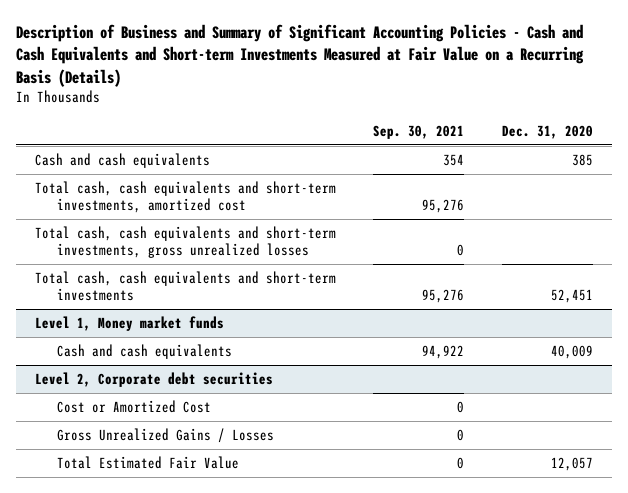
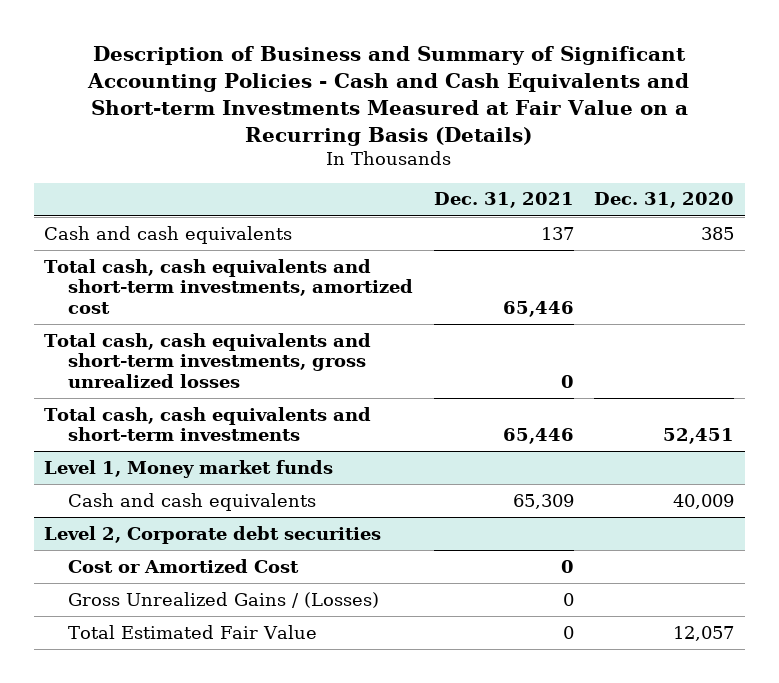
[373,124,465,139] Sep. 30, 2021 -> none
none -> [433,192,574,209] Dec. 31, 2021
[57,428,275,444] Gross Unrealized Gains / Losses -> [68,591,380,608] Gross Unrealized Gains / (Losses)

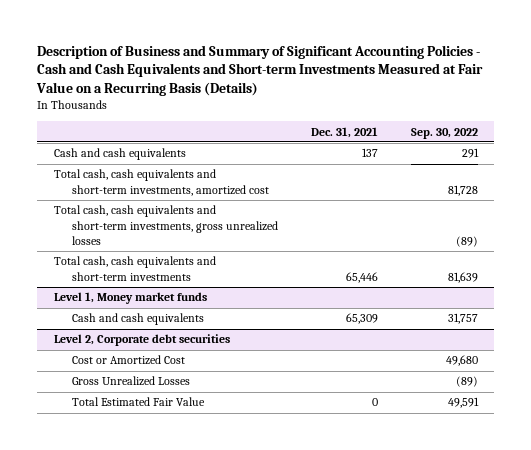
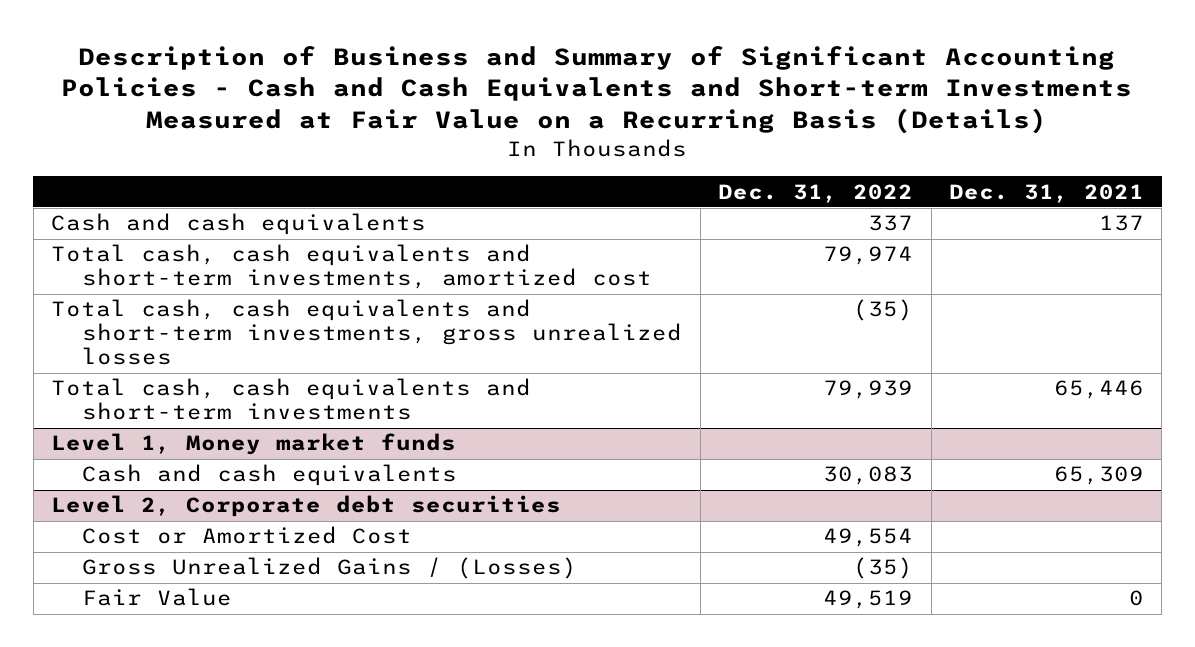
[410,127,478,139] Sep. 30, 2022 -> none
none -> [718,183,914,203] Dec. 31, 2022
[71,376,190,387] Gross Unrealized Losses -> [82,557,578,580] Gross Unrealized Gains / (Losses)
[71,397,205,407] Total Estimated Fair Value -> [82,588,233,607] Fair Value

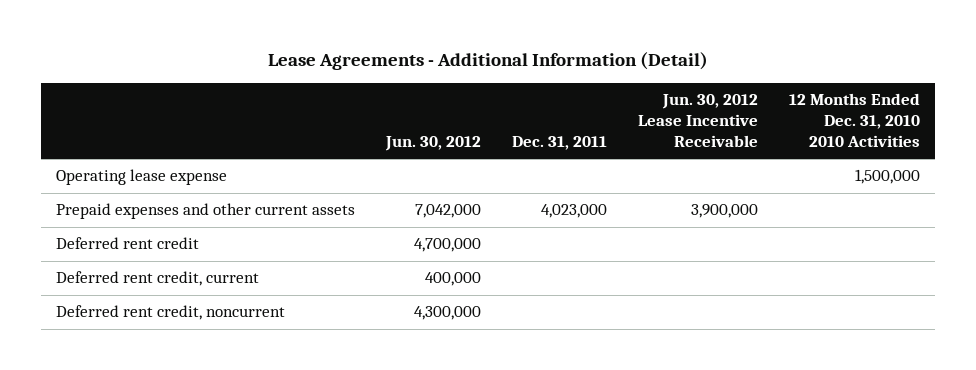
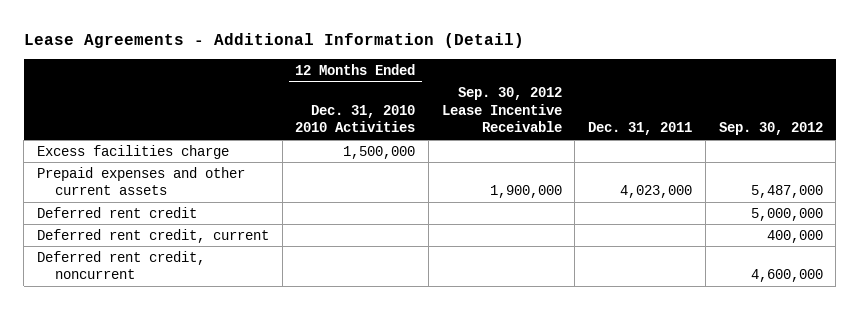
[385,135,482,151] Jun. 30, 2012 -> none
[637,94,758,147] Jun. 30, 2012 Lease Incentive Receivable -> none
none -> [441,87,562,133] Sep. 30, 2012 Lease Incentive Receivable
none -> [718,122,823,136] Sep. 30, 2012
[56,169,228,186] Operating lease expense -> [36,144,229,159] Excess facilities charge

